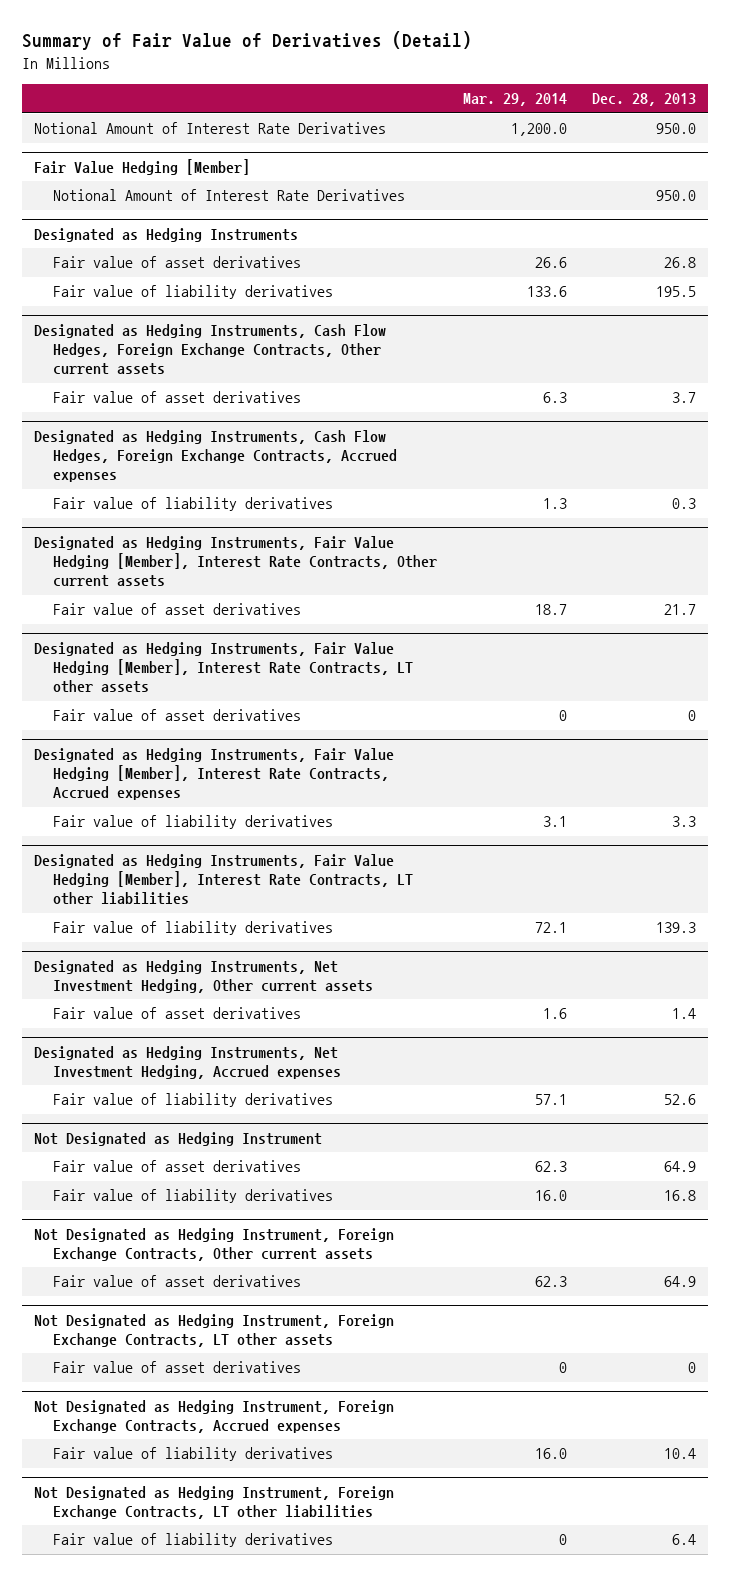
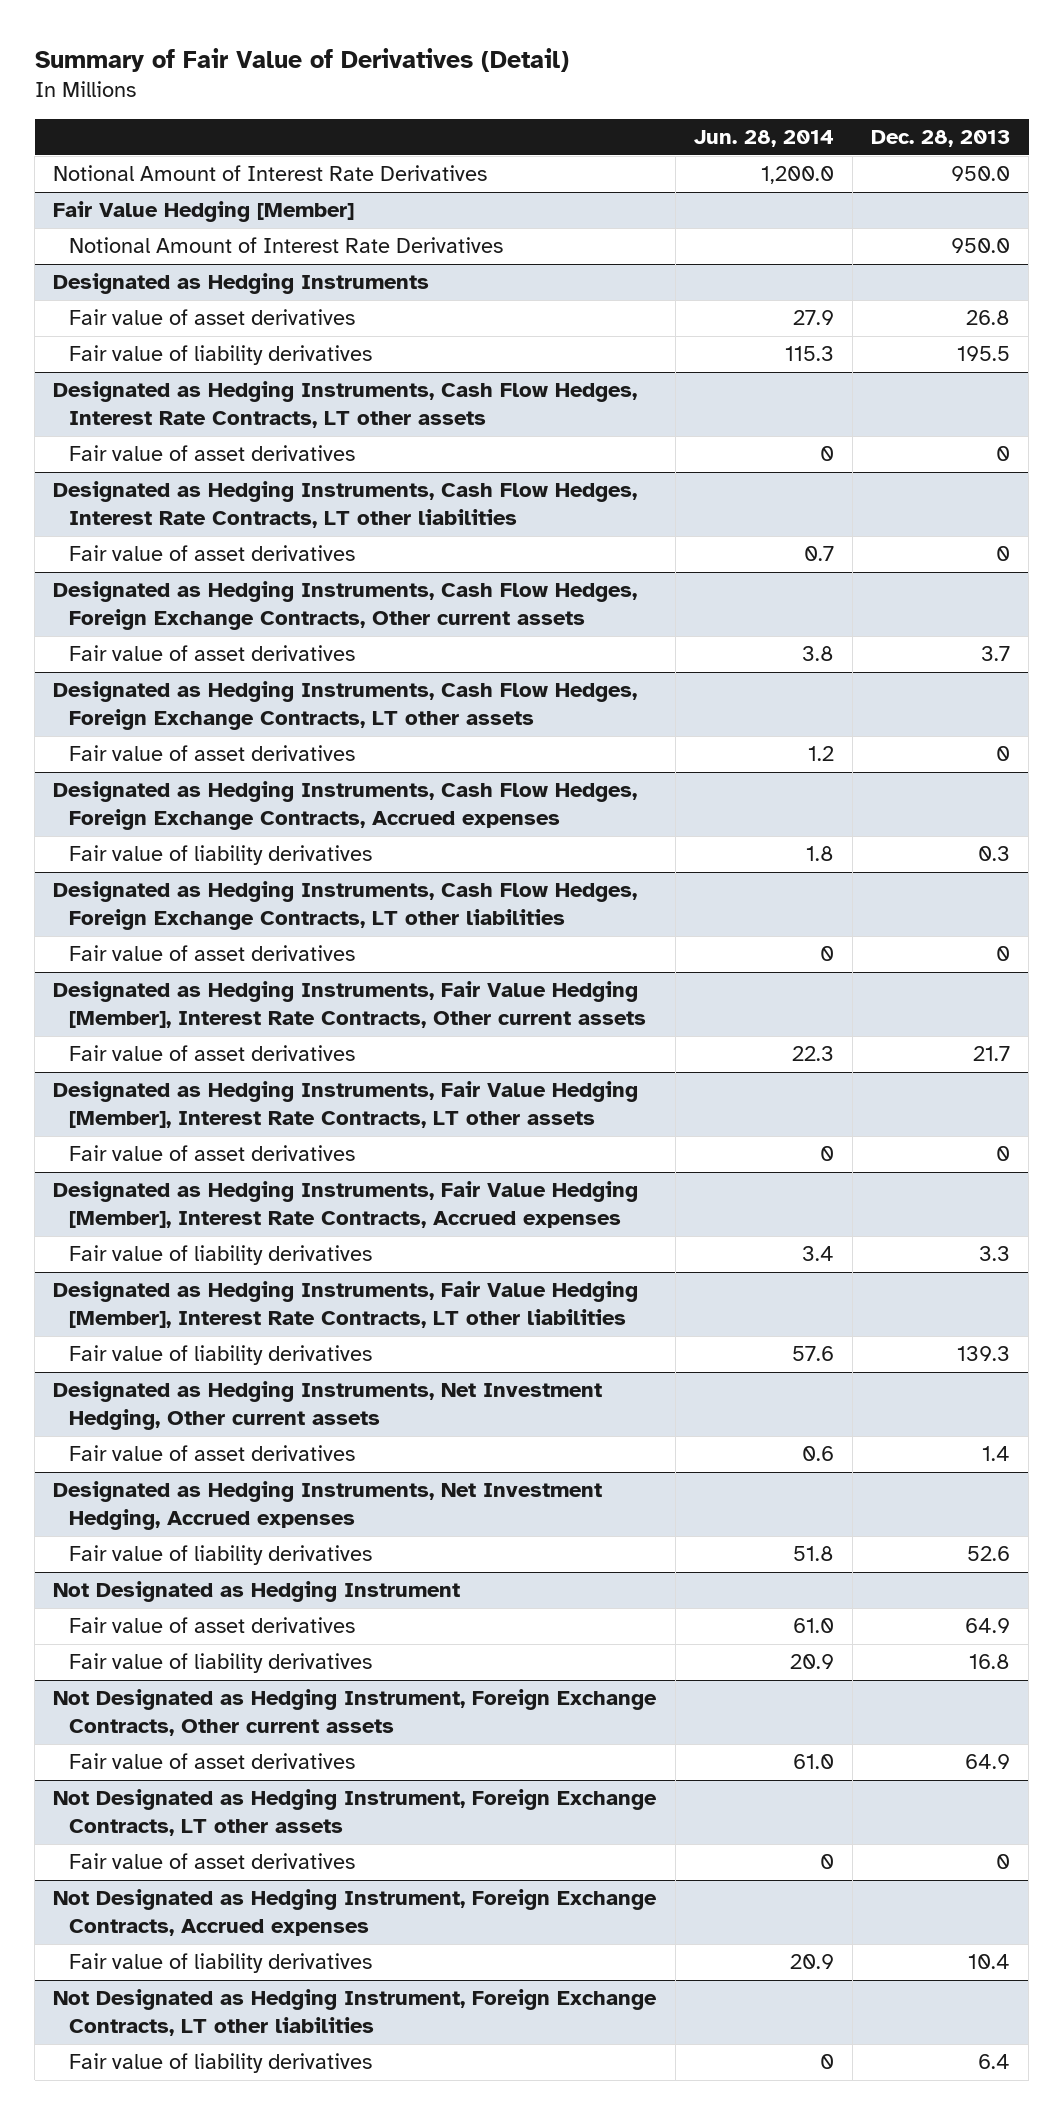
[462,93,567,107] Mar. 29, 2014 -> none
none -> [693,130,834,148] Jun. 28, 2014
none -> [53,381,638,429] Designated as Hedging Instruments, Cash Flow Hedges, Interest Rate Contracts, LT other assets
none -> [68,445,355,462] Fair value of asset derivatives
none -> [53,481,638,529] Designated as Hedging Instruments, Cash Flow Hedges, Interest Rate Contracts, LT other liabilities
none -> [68,545,355,562] Fair value of asset derivatives
none -> [53,681,638,731] Designated as Hedging Instruments, Cash Flow Hedges, Foreign Exchange Contracts, LT other assets
none -> [68,745,355,762] Fair value of asset derivatives
none -> [53,881,638,931] Designated as Hedging Instruments, Cash Flow Hedges, Foreign Exchange Contracts, LT other liabilities
none -> [68,945,355,962] Fair value of asset derivatives

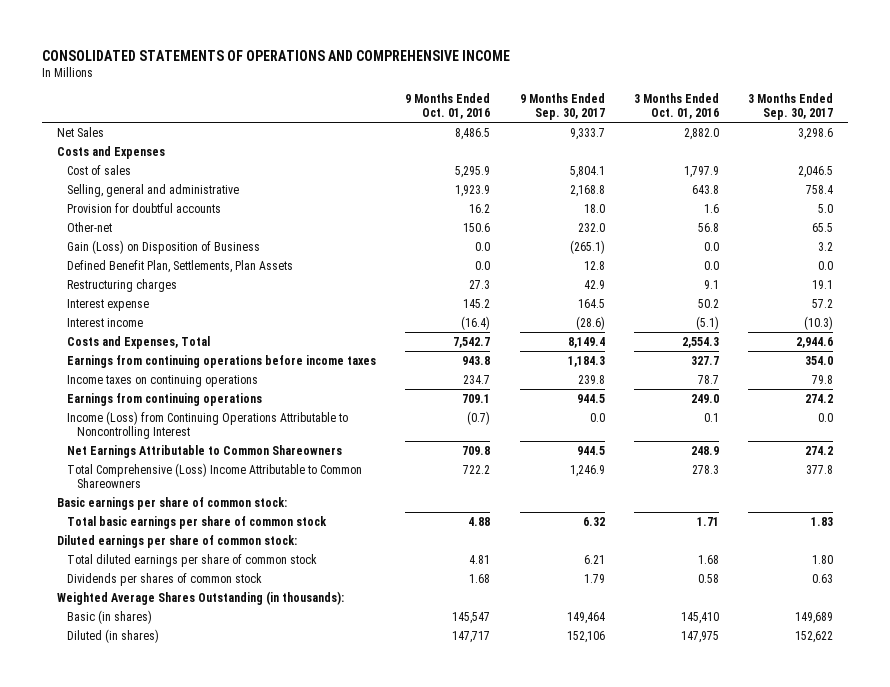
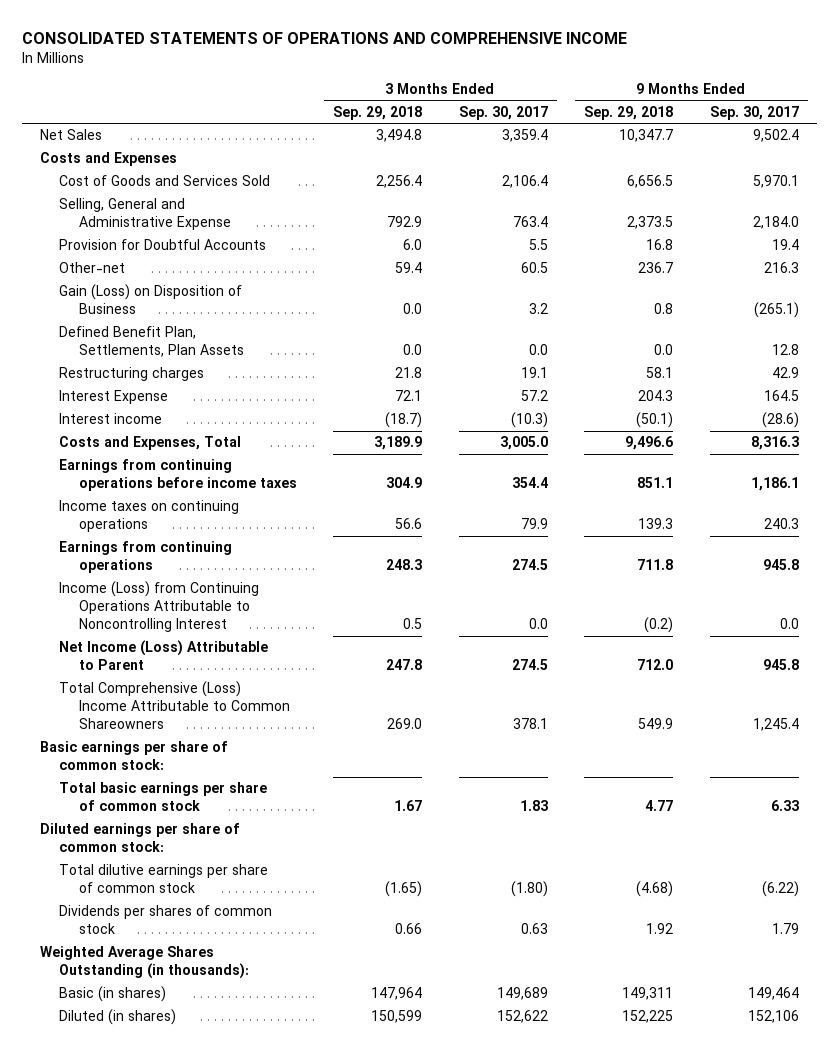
[405,93,491,120] 9 Months Ended Oct. 01, 2016 -> none
[634,93,720,120] 3 Months Ended Oct. 01, 2016 -> none
none -> [333,105,423,120] Sep. 29, 2018
none -> [584,105,674,120] Sep. 29, 2018
[569,127,605,140] 9,333.7 -> [752,129,799,143] 9,502.4
[798,127,834,140] 3,298.6 -> [501,129,548,143] 3,359.4
[67,164,132,175] Cost of sales -> [59,175,271,187] Cost of Goods and Services Sold
[569,165,605,178] 5,804.1 -> [752,175,799,189] 5,970.1
[798,165,834,178] 2,046.5 -> [501,175,548,189] 2,106.4
[67,183,240,197] Selling, general and administrative -> [59,198,231,231] Selling, General and Administrative Expense
[569,184,605,197] 2,168.8 -> [752,216,799,230] 2,184.0
[806,184,834,194] 758.4 -> [512,216,548,228] 763.4
[67,202,222,213] Provision for doubtful accounts -> [59,239,267,251] Provision for Doubtful Accounts
[583,203,605,213] 18.0 -> [771,239,799,251] 19.4
[818,203,834,213] 5.0 -> [528,239,548,251] 5.5
[577,222,605,232] 232.0 -> [763,262,799,274] 216.3
[812,222,834,232] 65.5 -> [520,262,548,274] 60.5
[67,298,150,311] Interest expense -> [59,390,169,405] Interest Expense
[567,336,605,348] 8,149.4 -> [750,436,799,451] 8,316.3
[796,336,834,348] 2,944.6 -> [499,436,548,451] 3,005.0
[567,355,605,367] 1,184.3 -> [750,477,799,492] 1,186.1
[805,355,834,365] 354.0 -> [511,477,548,489] 354.4
[577,374,605,384] 239.8 -> [763,518,799,530] 240.3
[812,374,834,384] 79.8 -> [520,518,548,530] 79.9
[576,393,605,403] 944.5 -> [762,559,799,571] 945.8
[805,393,834,403] 274.2 -> [511,559,548,571] 274.5
[67,444,343,458] Net Earnings Attributable to Common Shareowners -> [59,640,269,671] Net Income (Loss) Attributable to Parent
[576,445,605,455] 944.5 -> [762,659,799,671] 945.8
[805,445,834,455] 274.2 -> [511,659,548,671] 274.5
[569,464,605,477] 1,246.9 -> [752,718,799,732] 1,245.4
[806,464,834,474] 377.8 -> [512,718,548,730] 378.1
[582,516,605,526] 6.32 -> [770,800,799,812] 6.33
[67,553,318,567] Total diluted earnings per share of common stock -> [59,864,269,894] Total dilutive earnings per share of common stock
[583,554,605,564] 6.21 -> [761,881,799,898] (6.22)
[812,554,834,564] 1.80 -> [510,881,548,898] (1.80)

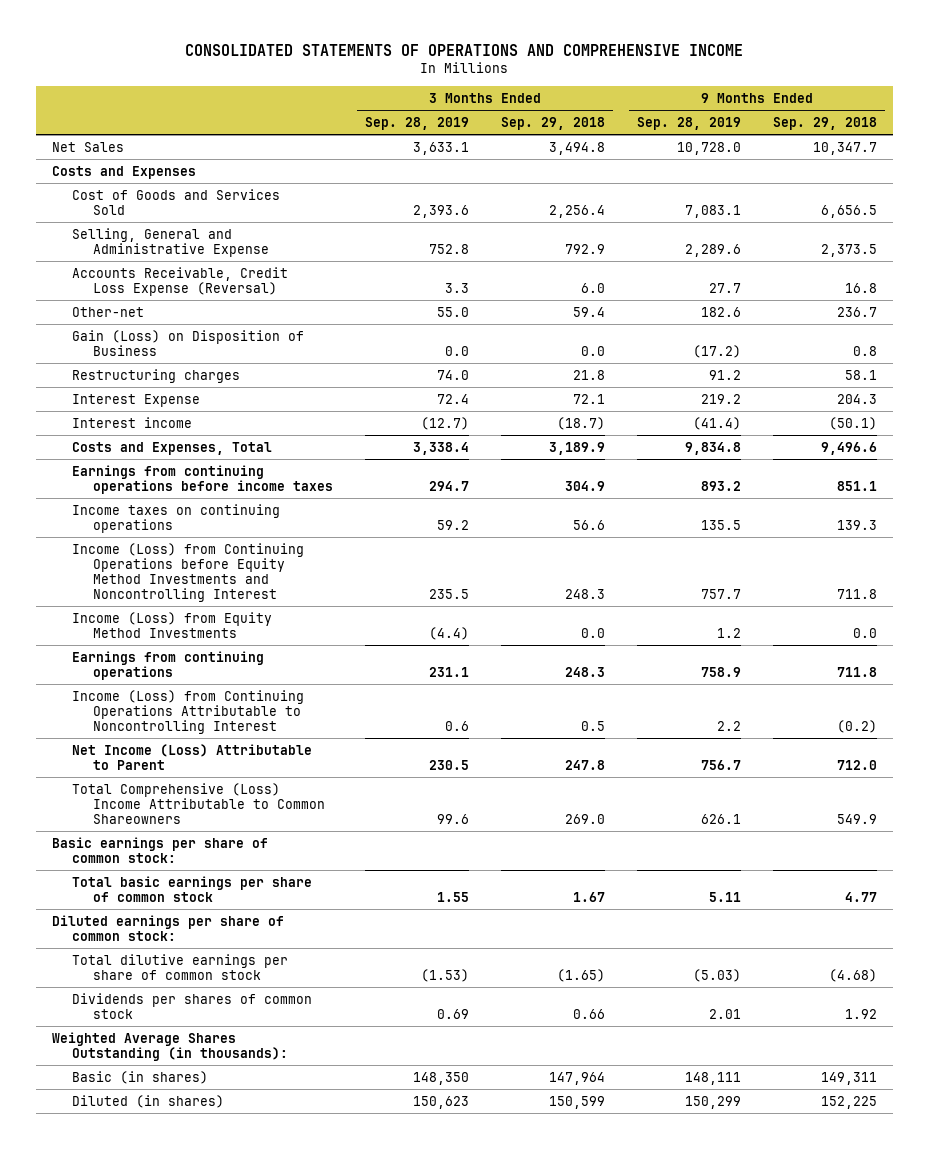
[458,105,548,120] Sep. 30, 2017 -> none
[709,105,799,120] Sep. 30, 2017 -> none
none -> [364,116,469,130] Sep. 28, 2019
none -> [636,116,741,130] Sep. 28, 2019
[59,239,267,251] Provision for Doubtful Accounts -> [72,266,289,296] Accounts Receivable, Credit Loss Expense (Reversal)
[59,326,244,358] Defined Benefit Plan, Settlements, Plan Assets -> none
none -> [72,542,305,602] Income (Loss) from Continuing Operations before Equity Method Investments and Noncontrolling Interest
none -> [72,611,273,638] Income (Loss) from Equity Method Investments

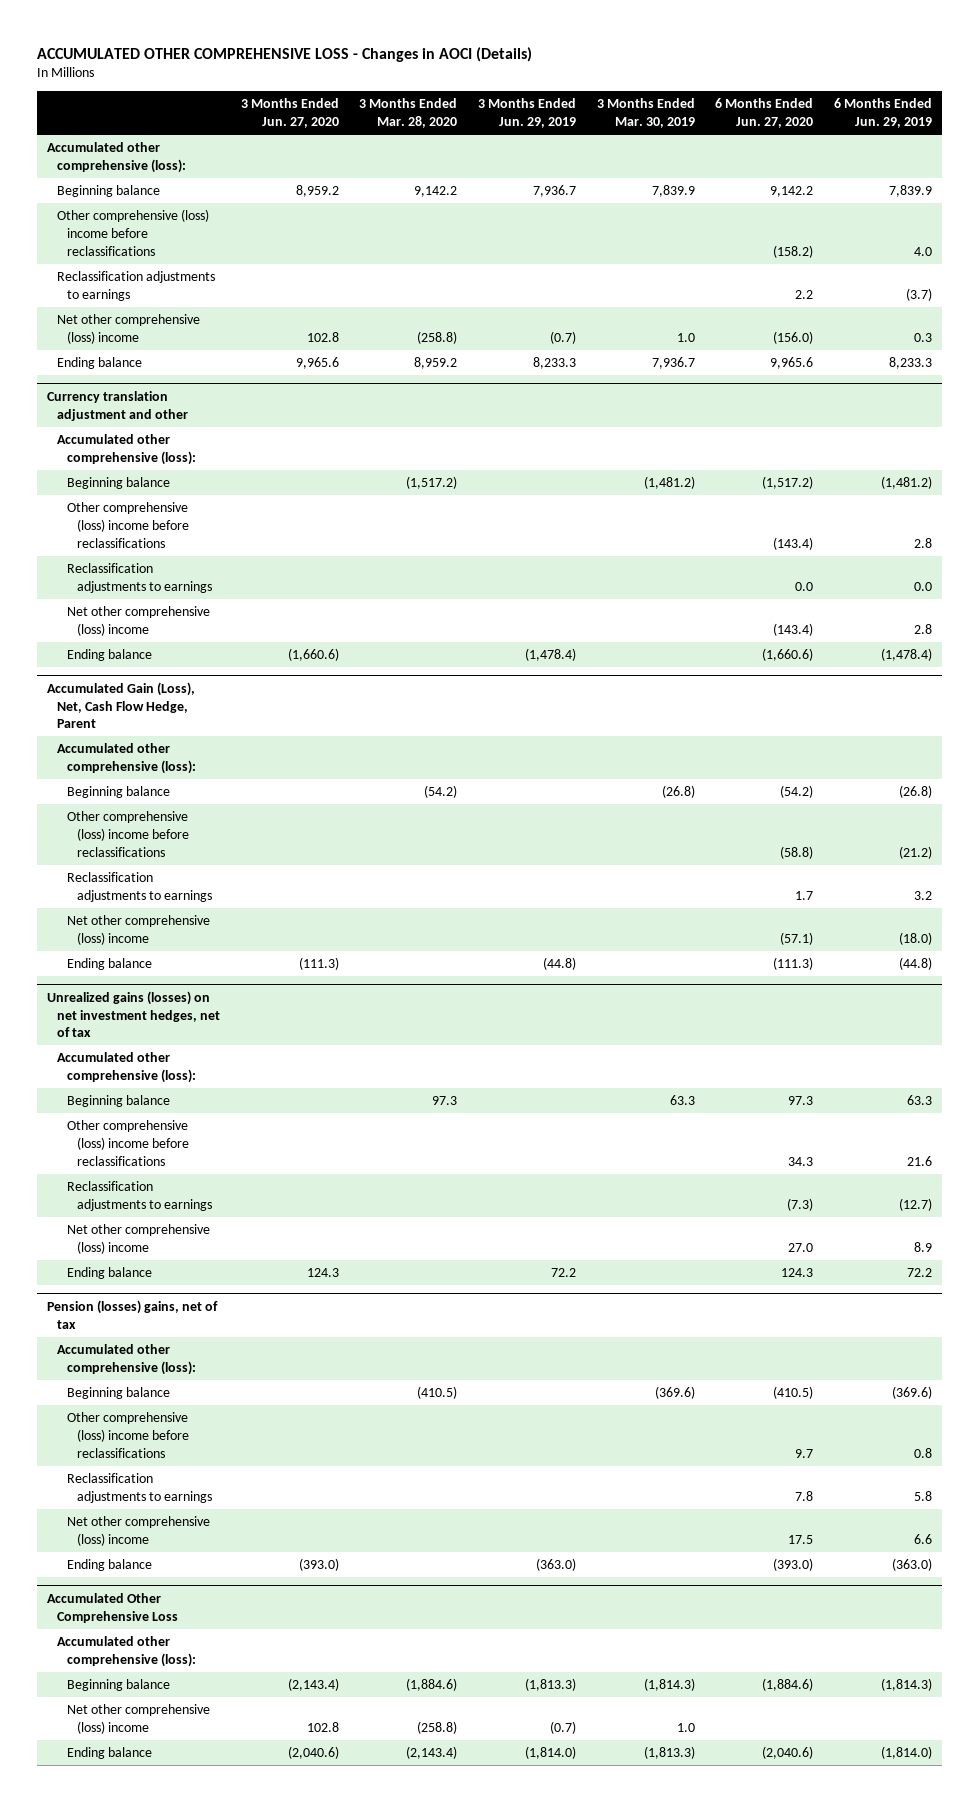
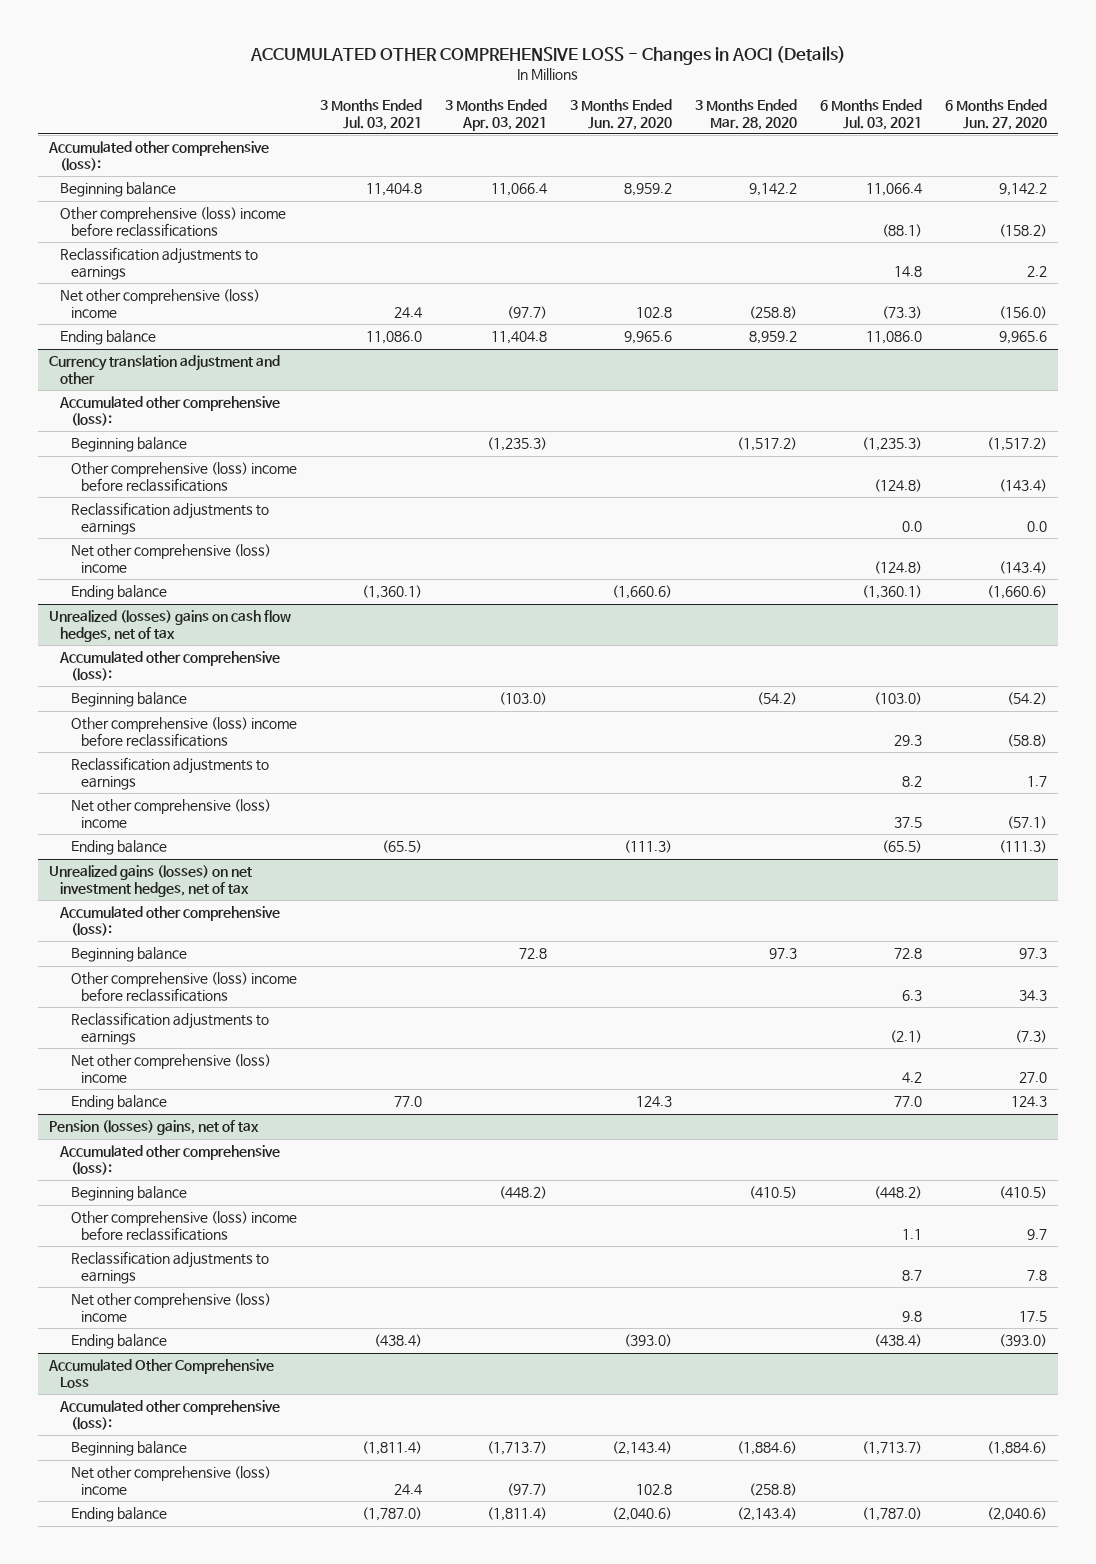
[477,98,576,129] 3 Months Ended Jun. 29, 2019 -> none
[596,98,695,129] 3 Months Ended Mar. 30, 2019 -> none
[833,98,932,129] 6 Months Ended Jun. 29, 2019 -> none
none -> [319,99,422,130] 3 Months Ended Jul. 03, 2021
none -> [444,99,547,131] 3 Months Ended Apr. 03, 2021
none -> [819,99,922,130] 6 Months Ended Jul. 03, 2021
[47,681,196,729] Accumulated Gain (Loss), Net, Cash Flow Hedge, Parent -> [49,610,292,642] Unrealized (losses) gains on cash flow hedges, net of tax

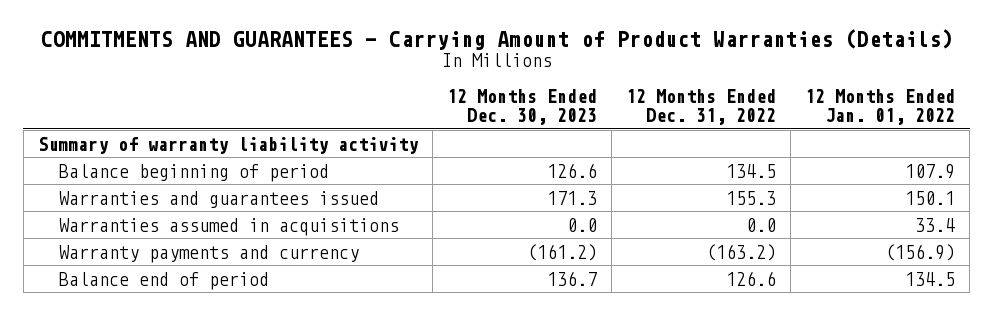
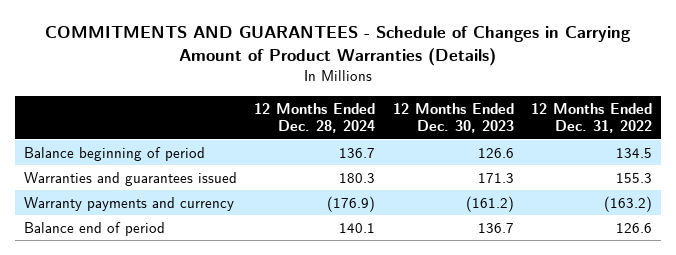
[40,28,953,50] COMMITMENTS AND GUARANTEES - Carrying Amount of Product Warranties (Details) -> [45,26,632,67] COMMITMENTS AND GUARANTEES - Schedule of Changes in Carrying Amount of Product Warranties (Details)
[805,89,956,126] 12 Months Ended Jan. 01, 2022 -> none
none -> [254,103,376,134] 12 Months Ended Dec. 28, 2024
[37,136,419,154] Summary of warranty liability activity -> none
[59,217,400,236] Warranties assumed in acquisitions -> none

